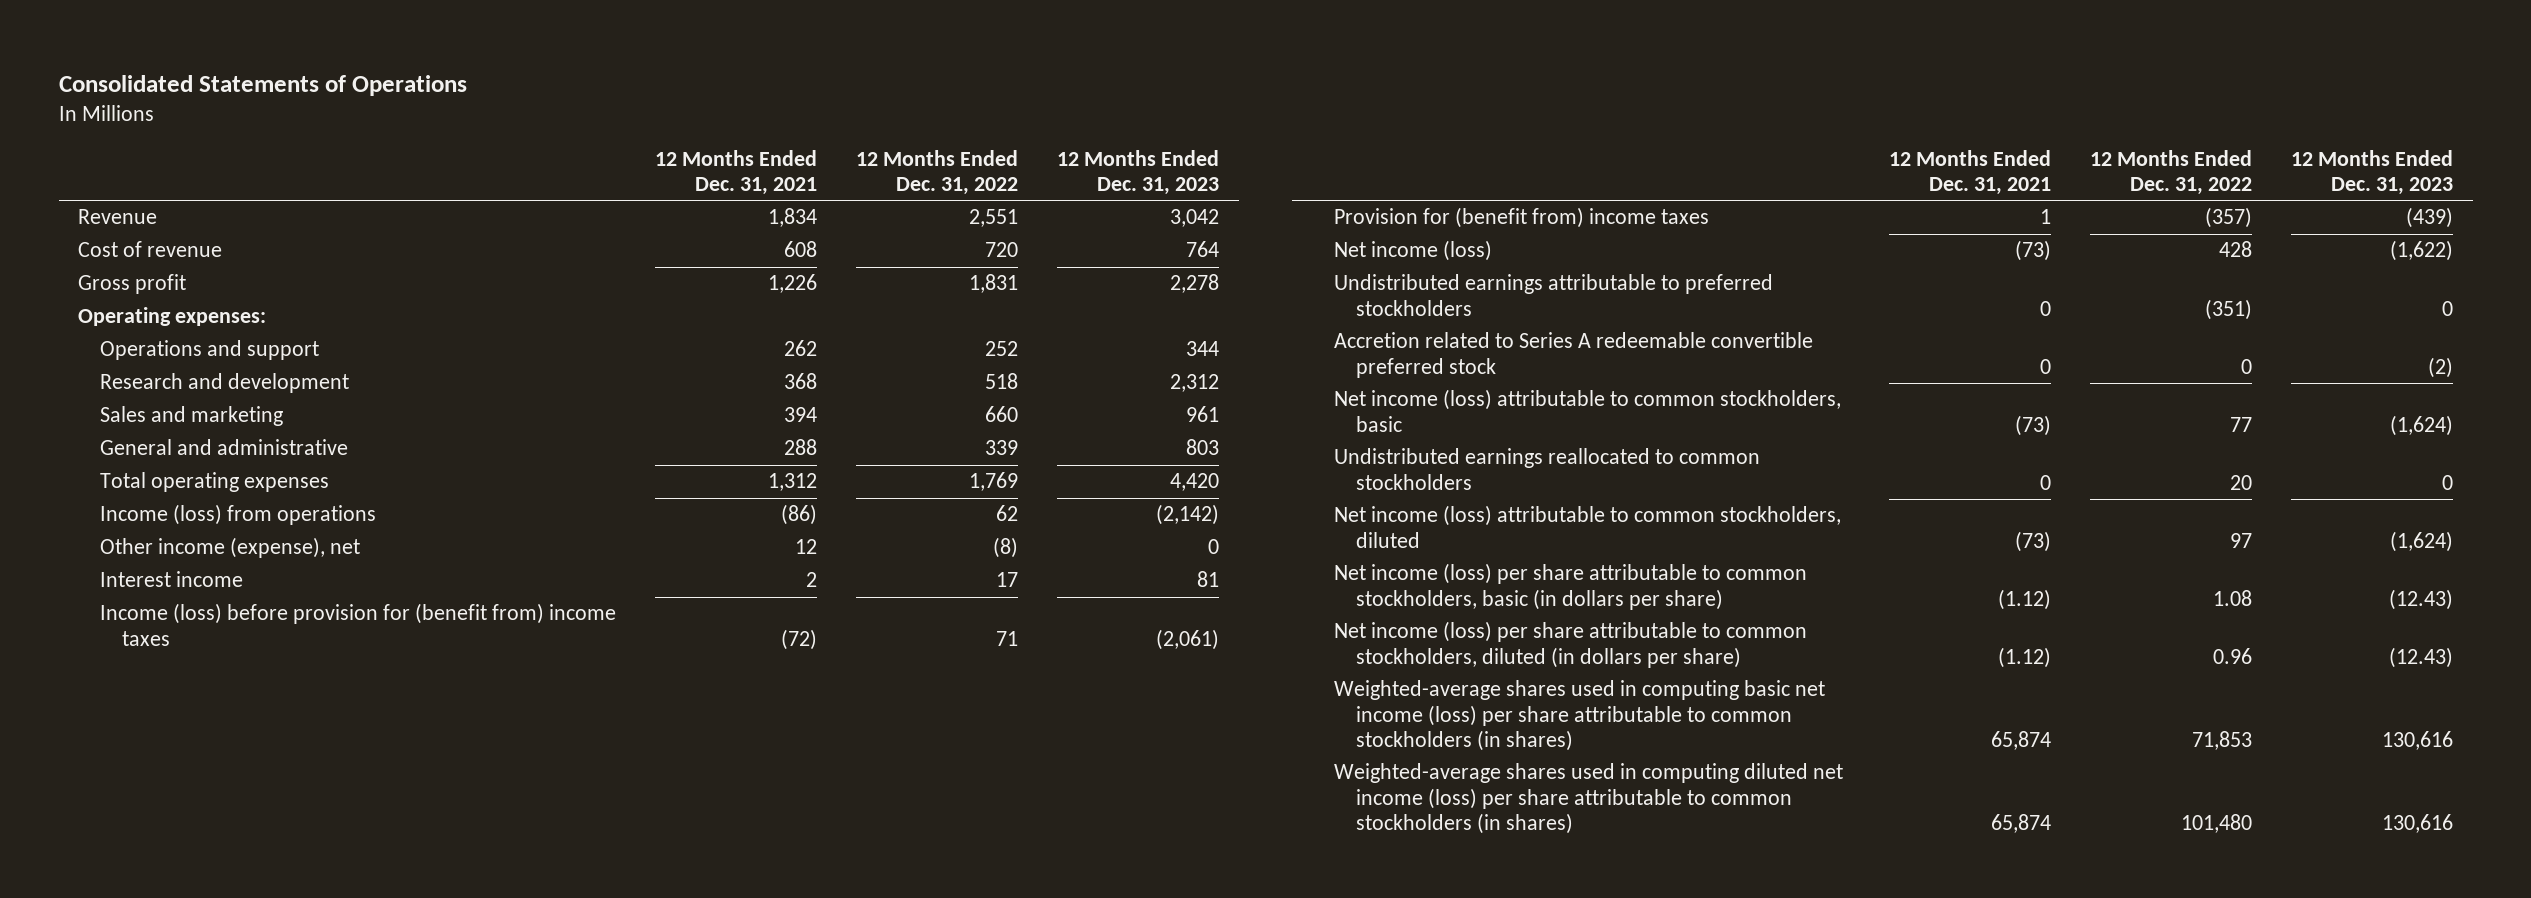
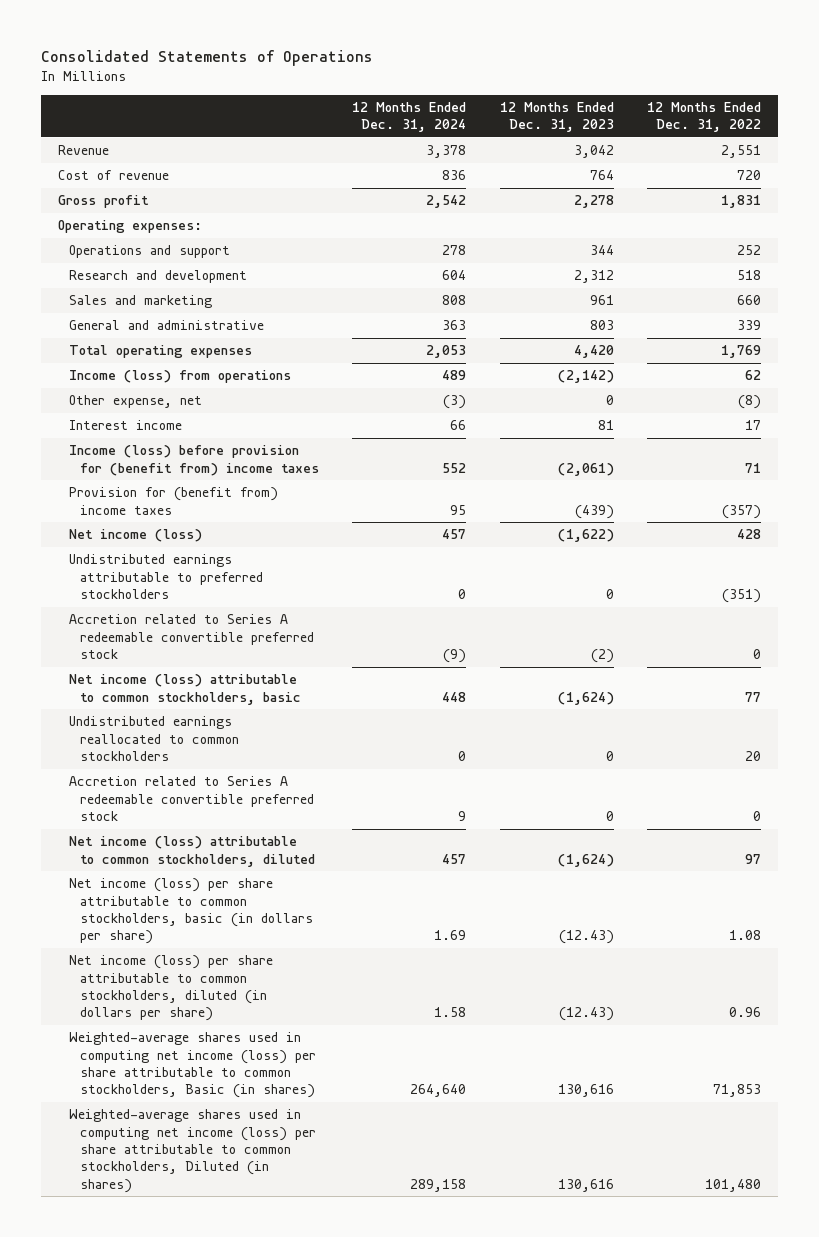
[655,149,818,195] 12 Months Ended Dec. 31, 2021 -> none
none -> [352,101,467,133] 12 Months Ended Dec. 31, 2024
[100,537,361,559] Other income (expense), net -> [68,395,202,409] Other expense, net
none -> [68,776,315,821] Accretion related to Series A redeemable convertible preferred stock
[1333,680,1825,751] Weighted-average shares used in computing basic net income (loss) per share attributable to common stockholders (in shares) -> [68,1032,317,1099] Weighted-average shares used in computing net income (loss) per share attributable to common stockholders, Basic (in shares)
[1333,763,1843,834] Weighted-average shares used in computing diluted net income (loss) per share attributable to common stockholders (in shares) -> [68,1109,317,1193] Weighted-average shares used in computing net income (loss) per share attributable to common stockholders, Diluted (in shares)

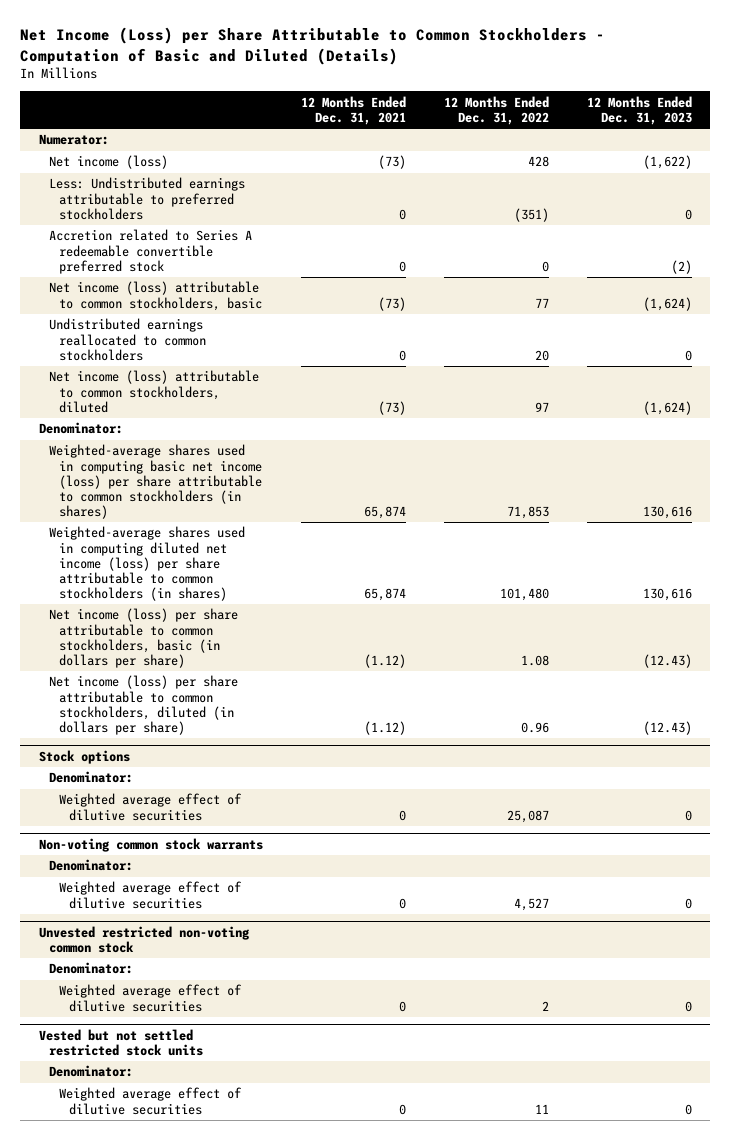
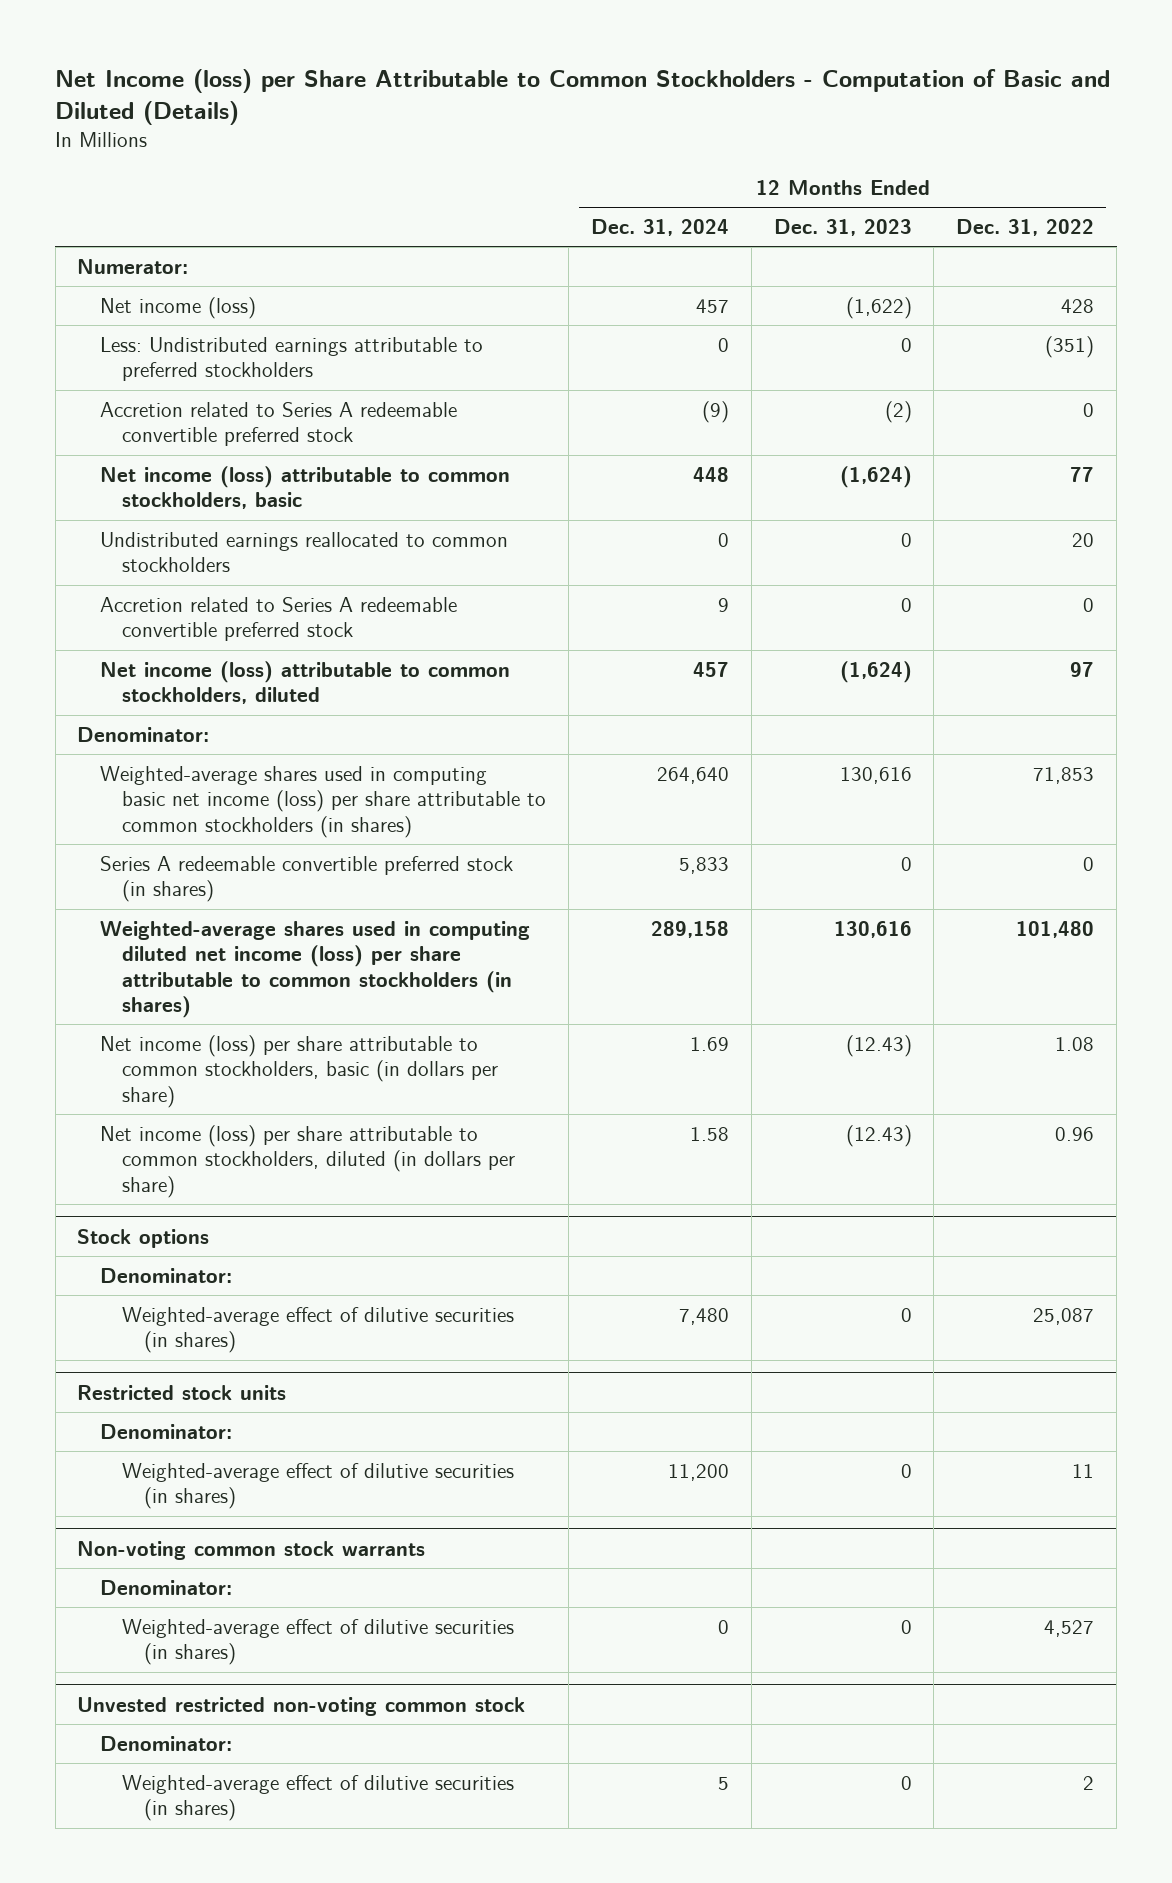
[19,27,605,65] Net Income (Loss) per Share Attributable to Common Stockholders - Computation of Basic and Diluted (Details) -> [55,69,1111,126] Net Income (loss) per Share Attributable to Common Stockholders - Computation of Basic and Diluted (Details)
[300,95,406,125] 12 Months Ended Dec. 31, 2021 -> none
none -> [590,218,729,236] Dec. 31, 2024
none -> [99,596,457,642] Accretion related to Series A redeemable convertible preferred stock
none -> [99,855,513,903] Series A redeemable convertible preferred stock (in shares)
[59,793,243,821] Weighted average effect of dilutive securities -> [121,1306,514,1354] Weighted-average effect of dilutive securities (in shares)
none -> [77,1384,287,1400] Restricted stock units
none -> [99,1423,232,1439] Denominator:
none -> [121,1462,514,1510] Weighted-average effect of dilutive securities (in shares)
[59,881,243,909] Weighted average effect of dilutive securities -> [121,1618,514,1666] Weighted-average effect of dilutive securities (in shares)
[38,1029,203,1057] Vested but not settled restricted stock units -> none
[48,1065,133,1078] Denominator: -> none
[59,1087,243,1115] Weighted average effect of dilutive securities -> none
[59,984,243,1012] Weighted average effect of dilutive securities -> [121,1774,514,1822] Weighted-average effect of dilutive securities (in shares)

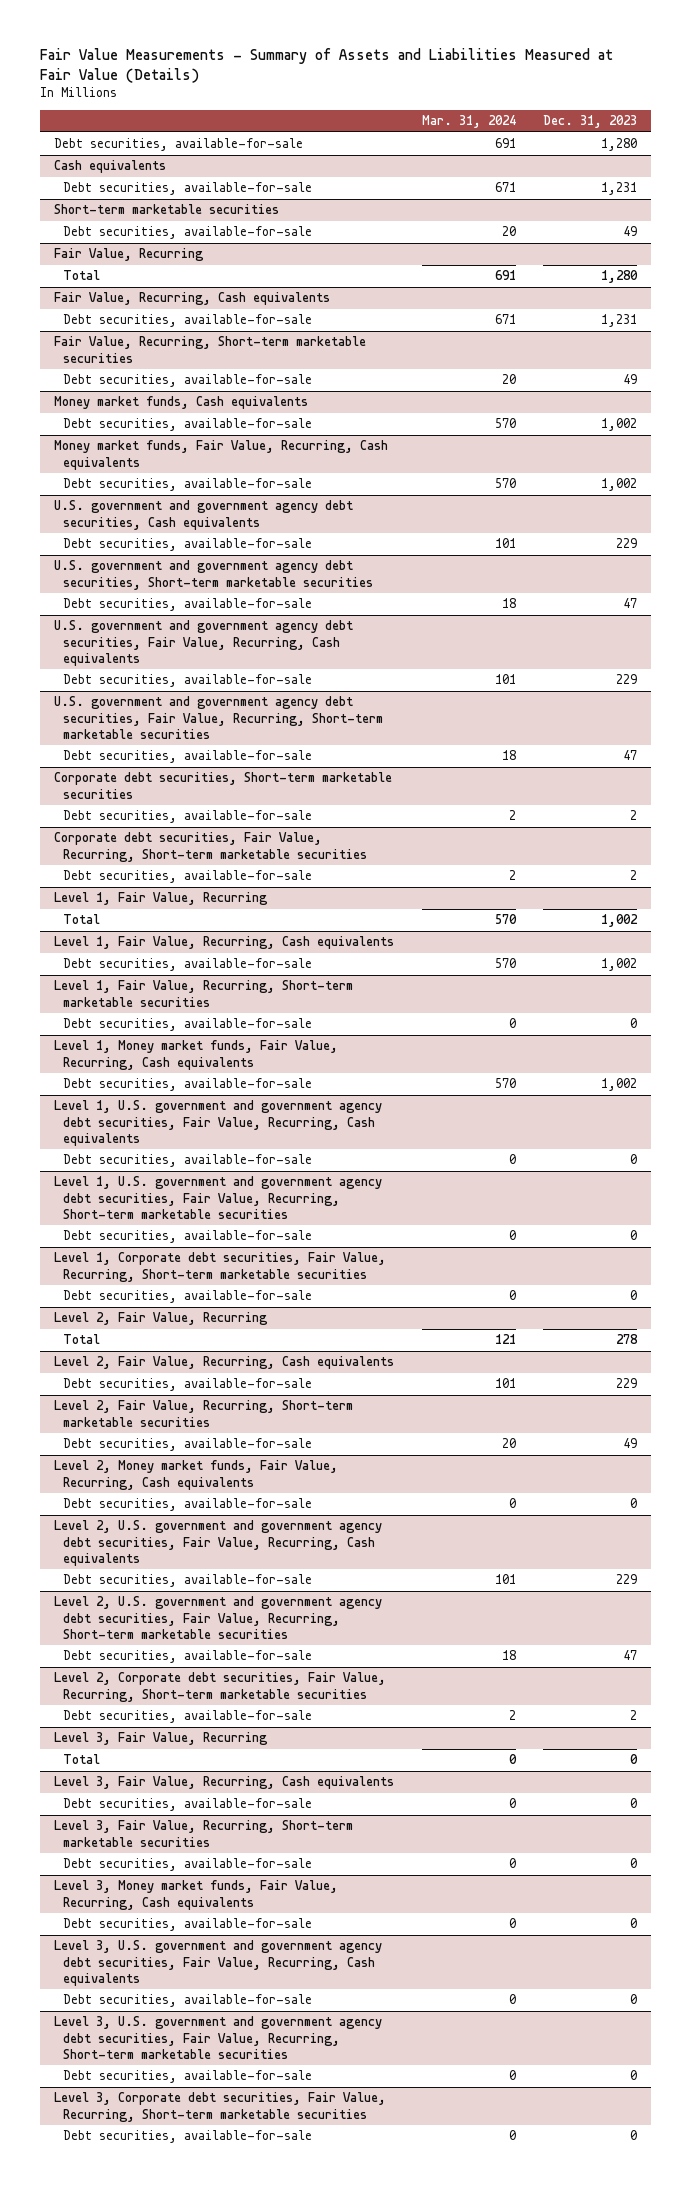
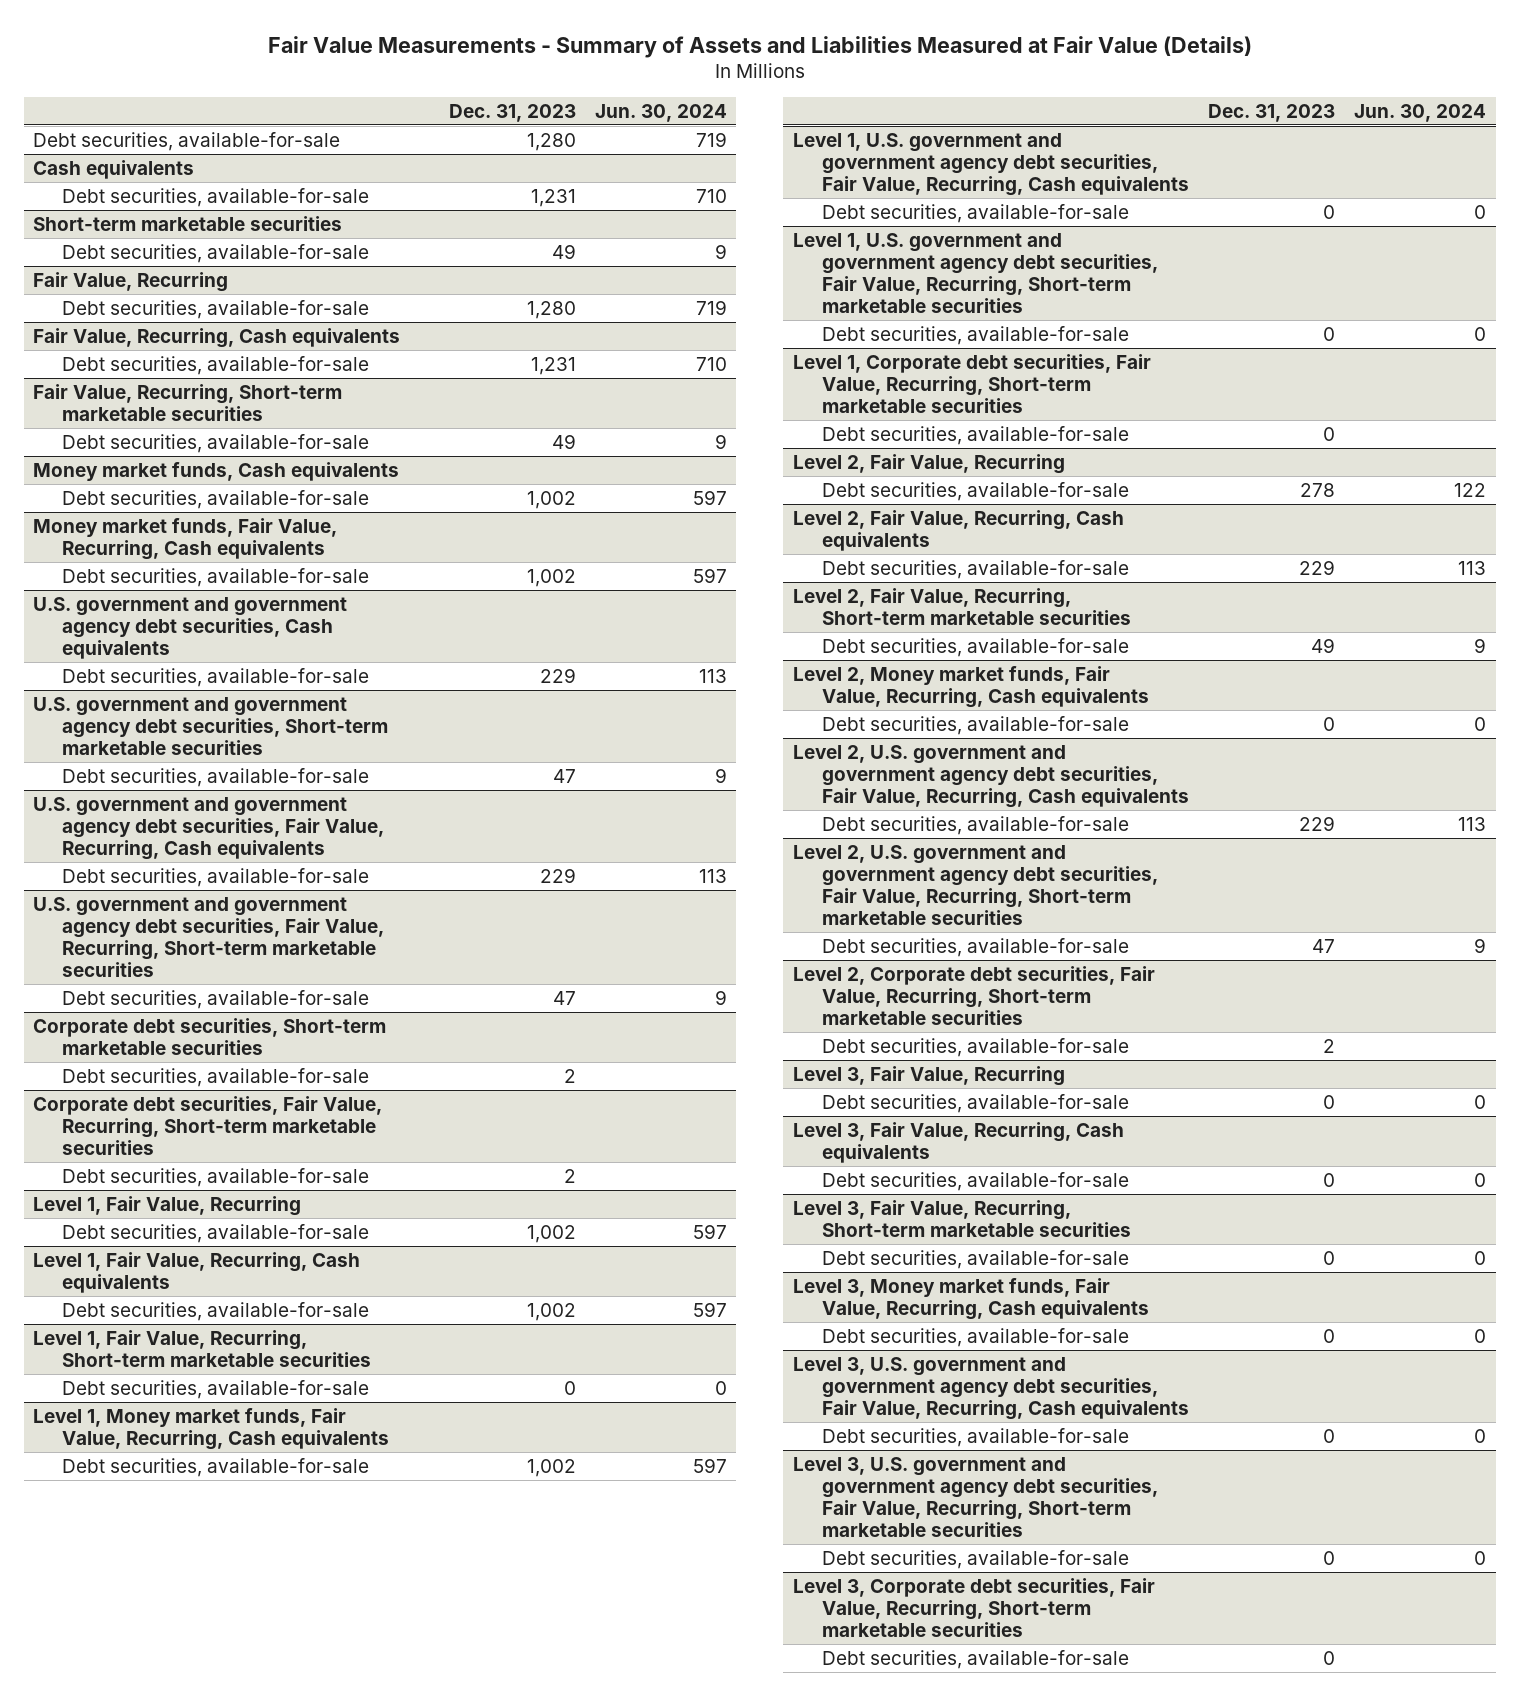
[421,115,516,129] Mar. 31, 2024 -> none
none -> [594,103,727,122] Jun. 30, 2024
[62,270,100,281] Total -> [62,299,370,319] Debt securities, available-for-sale
[62,914,100,925] Total -> none
none -> [62,1223,370,1243] Debt securities, available-for-sale
[62,1334,100,1345] Total -> [822,481,1130,501] Debt securities, available-for-sale
[62,1754,100,1765] Total -> none
none -> [822,1093,1130,1113] Debt securities, available-for-sale

